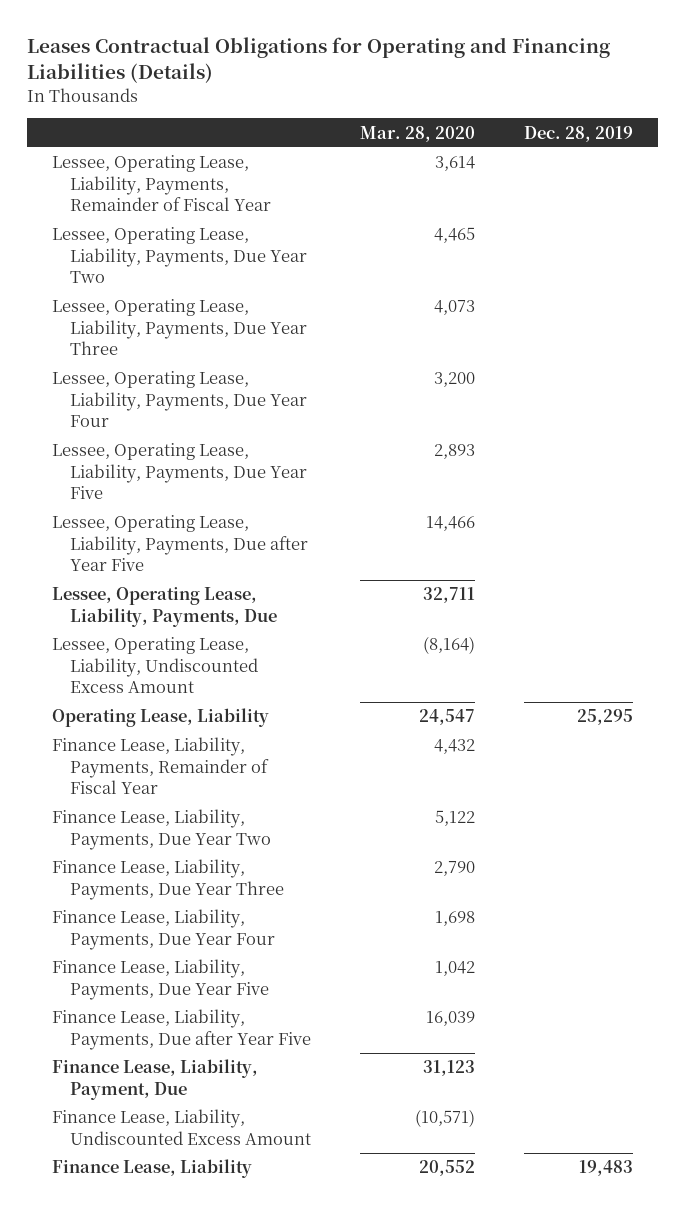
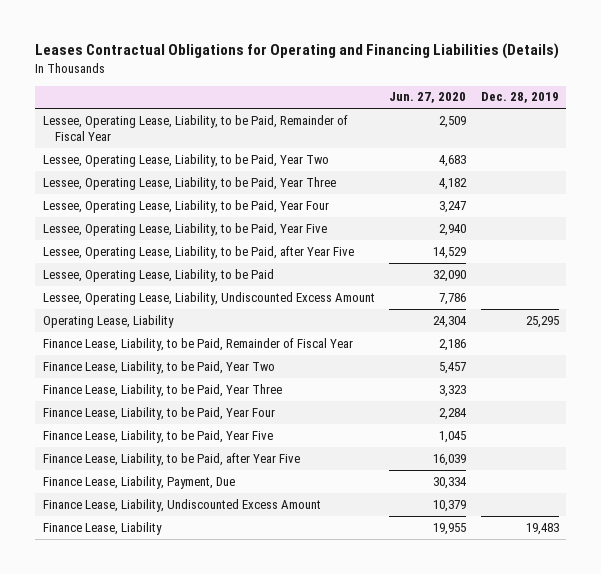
[359,125,475,142] Mar. 28, 2020 -> none
none -> [389,92,467,104] Jun. 27, 2020
[52,155,271,212] Lessee, Operating Lease, Liability, Payments, Remainder of Fiscal Year -> [42,114,348,141] Lessee, Operating Lease, Liability, to be Paid, Remainder of Fiscal Year
[52,227,307,284] Lessee, Operating Lease, Liability, Payments, Due Year Two -> [42,153,329,167] Lessee, Operating Lease, Liability, to be Paid, Year Two
[52,299,307,356] Lessee, Operating Lease, Liability, Payments, Due Year Three -> [42,176,336,190] Lessee, Operating Lease, Liability, to be Paid, Year Three
[52,371,307,428] Lessee, Operating Lease, Liability, Payments, Due Year Four -> [42,199,329,213] Lessee, Operating Lease, Liability, to be Paid, Year Four
[52,443,307,500] Lessee, Operating Lease, Liability, Payments, Due Year Five -> [42,222,327,236] Lessee, Operating Lease, Liability, to be Paid, Year Five
[52,515,308,572] Lessee, Operating Lease, Liability, Payments, Due after Year Five -> [42,245,354,259] Lessee, Operating Lease, Liability, to be Paid, after Year Five
[52,587,277,627] Lessee, Operating Lease, Liability, Payments, Due -> [42,268,274,282] Lessee, Operating Lease, Liability, to be Paid
[52,737,269,795] Finance Lease, Liability, Payments, Remainder of Fiscal Year -> [42,337,353,351] Finance Lease, Liability, to be Paid, Remainder of Fiscal Year
[52,809,271,850] Finance Lease, Liability, Payments, Due Year Two -> [42,360,275,374] Finance Lease, Liability, to be Paid, Year Two
[52,859,284,900] Finance Lease, Liability, Payments, Due Year Three -> [42,383,282,397] Finance Lease, Liability, to be Paid, Year Three
[52,909,275,950] Finance Lease, Liability, Payments, Due Year Four -> [42,406,275,420] Finance Lease, Liability, to be Paid, Year Four
[52,959,269,1000] Finance Lease, Liability, Payments, Due Year Five -> [42,429,273,443] Finance Lease, Liability, to be Paid, Year Five
[52,1009,311,1050] Finance Lease, Liability, Payments, Due after Year Five -> [42,452,300,466] Finance Lease, Liability, to be Paid, after Year Five

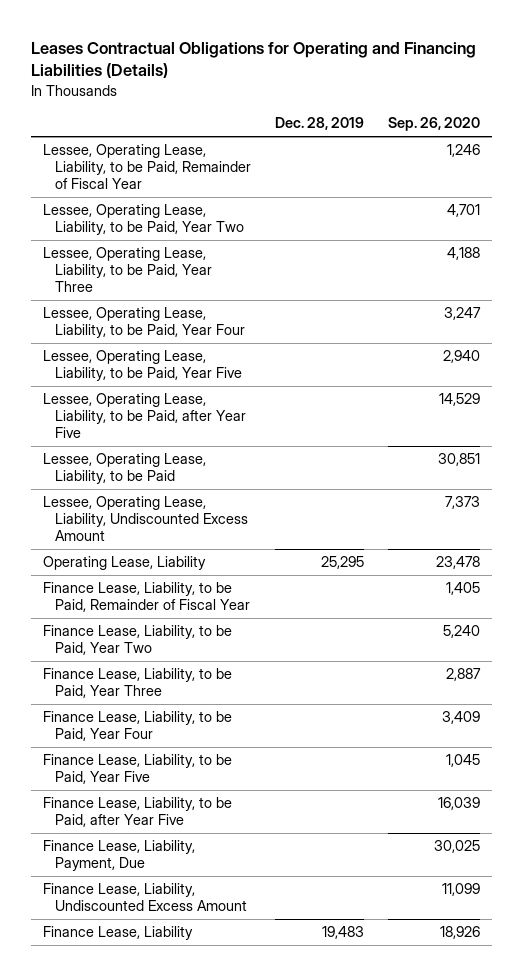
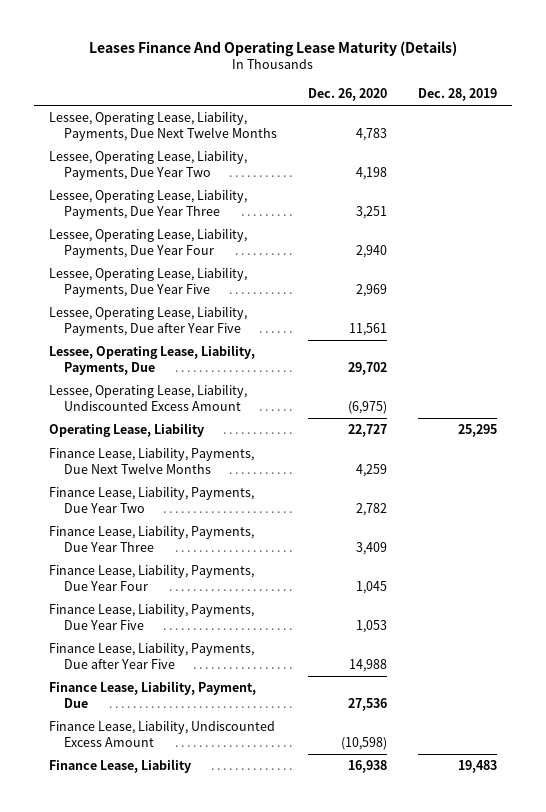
[31,41,477,79] Leases Contractual Obligations for Operating and Financing Liabilities (Details) -> [89,40,458,57] Leases Finance And Operating Lease Maturity (Details)
[387,117,480,132] Sep. 26, 2020 -> none
none -> [307,88,387,102] Dec. 26, 2020
[43,144,251,190] Lessee, Operating Lease, Liability, to be Paid, Remainder of Fiscal Year -> none
none -> [49,111,277,141] Lessee, Operating Lease, Liability, Payments, Due Next Twelve Months
[43,204,244,236] Lessee, Operating Lease, Liability, to be Paid, Year Two -> [49,150,248,180] Lessee, Operating Lease, Liability, Payments, Due Year Two
[43,247,212,293] Lessee, Operating Lease, Liability, to be Paid, Year Three -> [49,189,248,219] Lessee, Operating Lease, Liability, Payments, Due Year Three
[43,307,245,339] Lessee, Operating Lease, Liability, to be Paid, Year Four -> [49,228,248,258] Lessee, Operating Lease, Liability, Payments, Due Year Four
[43,350,242,382] Lessee, Operating Lease, Liability, to be Paid, Year Five -> [49,267,248,297] Lessee, Operating Lease, Liability, Payments, Due Year Five
[43,393,246,439] Lessee, Operating Lease, Liability, to be Paid, after Year Five -> [49,306,248,336] Lessee, Operating Lease, Liability, Payments, Due after Year Five
[43,453,207,485] Lessee, Operating Lease, Liability, to be Paid -> [49,345,256,375] Lessee, Operating Lease, Liability, Payments, Due
[43,582,250,613] Finance Lease, Liability, to be Paid, Remainder of Fiscal Year -> none
none -> [49,447,255,474] Finance Lease, Liability, Payments, Due Next Twelve Months
[43,625,233,656] Finance Lease, Liability, to be Paid, Year Two -> [49,486,255,513] Finance Lease, Liability, Payments, Due Year Two
[43,668,233,699] Finance Lease, Liability, to be Paid, Year Three -> [49,525,255,552] Finance Lease, Liability, Payments, Due Year Three
[43,711,233,742] Finance Lease, Liability, to be Paid, Year Four -> [49,564,255,591] Finance Lease, Liability, Payments, Due Year Four
[43,754,233,785] Finance Lease, Liability, to be Paid, Year Five -> [49,603,255,630] Finance Lease, Liability, Payments, Due Year Five
[43,797,233,828] Finance Lease, Liability, to be Paid, after Year Five -> [49,642,255,669] Finance Lease, Liability, Payments, Due after Year Five

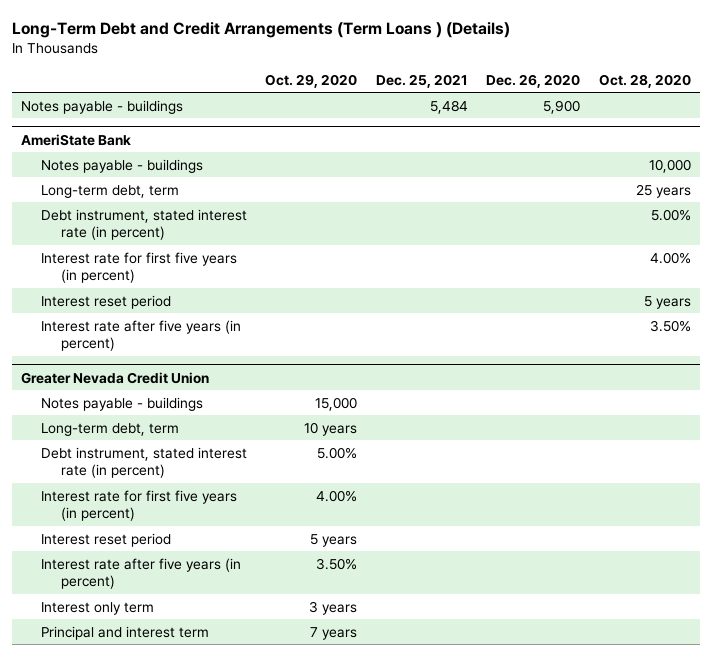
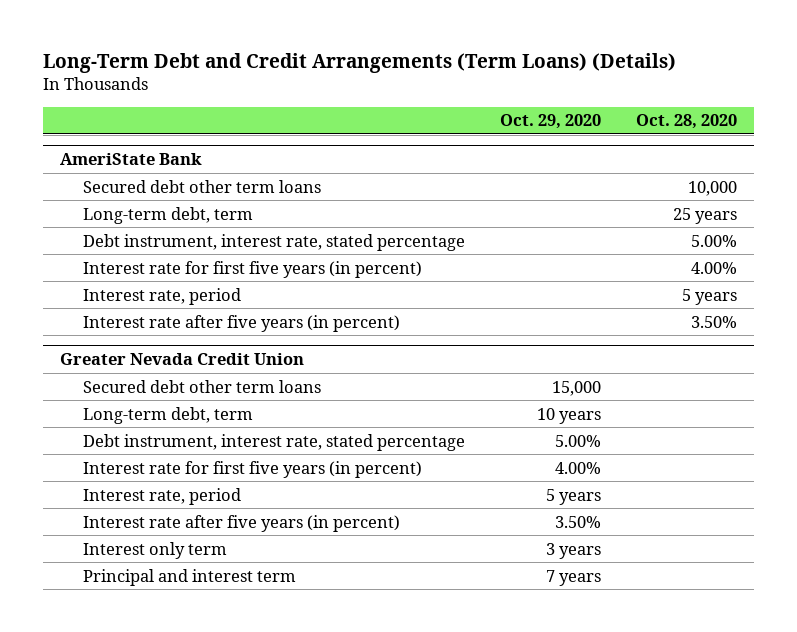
[11,21,510,38] Long-Term Debt and Credit Arrangements (Term Loans ) (Details) -> [42,53,676,74] Long-Term Debt and Credit Arrangements (Term Loans) (Details)
[375,73,468,88] Dec. 25, 2021 -> none
[486,73,581,88] Dec. 26, 2020 -> none
[21,99,184,114] Notes payable - buildings -> none
[40,158,203,173] Notes payable - buildings -> none
none -> [82,179,321,193] Secured debt other term loans
[40,208,247,241] Debt instrument, stated interest rate (in percent) -> [82,233,465,251] Debt instrument, interest rate, stated percentage
[40,294,171,309] Interest reset period -> [82,287,241,305] Interest rate, period
[40,396,203,411] Notes payable - buildings -> none
none -> [82,379,321,393] Secured debt other term loans
[40,446,247,479] Debt instrument, stated interest rate (in percent) -> [82,433,465,451] Debt instrument, interest rate, stated percentage
[40,532,171,547] Interest reset period -> [82,487,241,505] Interest rate, period

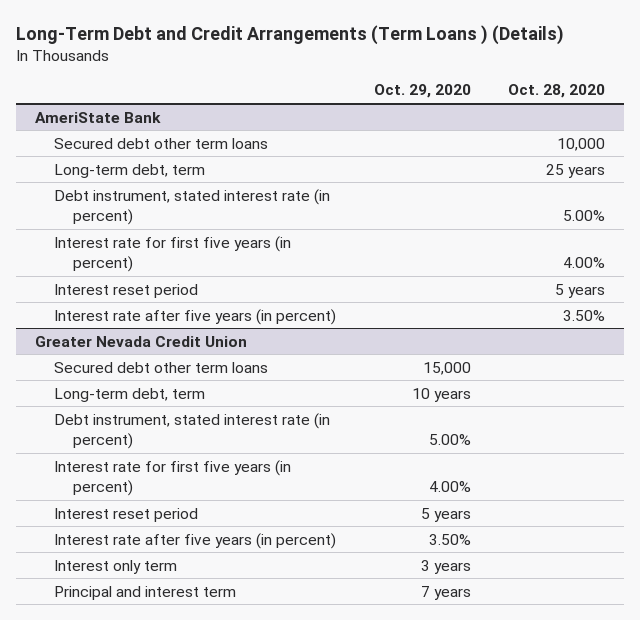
[42,53,676,74] Long-Term Debt and Credit Arrangements (Term Loans) (Details) -> [16,25,565,46] Long-Term Debt and Credit Arrangements (Term Loans ) (Details)
[82,233,465,251] Debt instrument, interest rate, stated percentage -> [53,188,330,225] Debt instrument, stated interest rate (in percent)
[82,287,241,305] Interest rate, period -> [53,283,198,298] Interest reset period
[82,433,465,451] Debt instrument, interest rate, stated percentage -> [53,412,330,449] Debt instrument, stated interest rate (in percent)
[82,487,241,505] Interest rate, period -> [53,507,198,522] Interest reset period

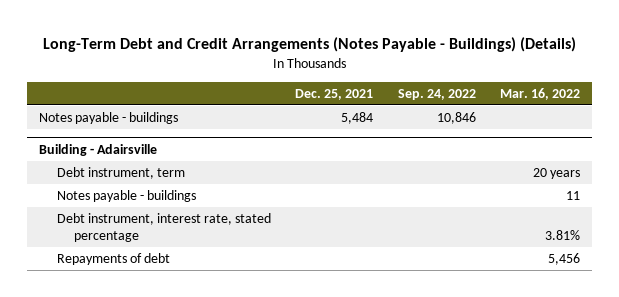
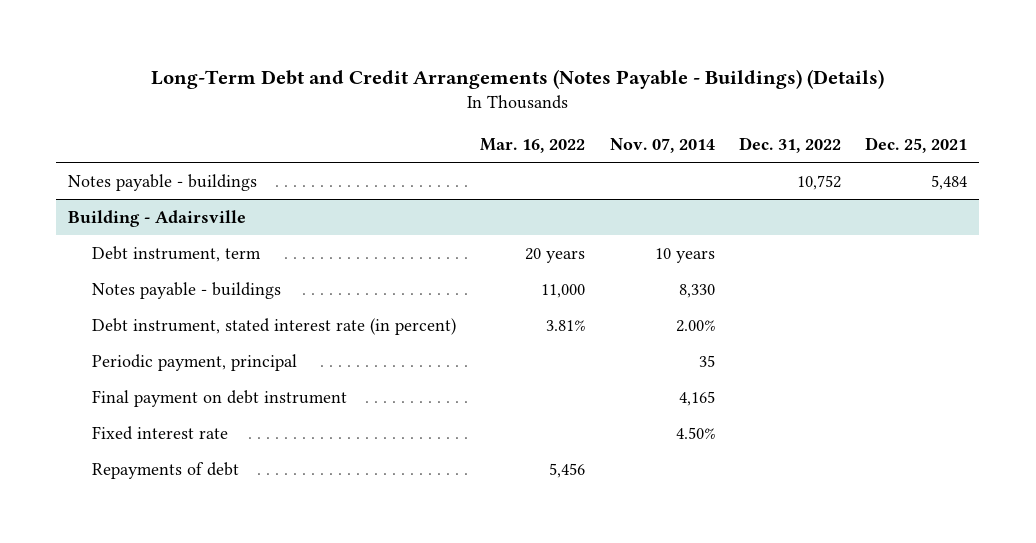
[397,88,476,100] Sep. 24, 2022 -> none
none -> [609,138,715,154] Nov. 07, 2014
none -> [738,137,841,154] Dec. 31, 2022
[565,191,580,201] 11 -> [541,283,586,298] 11,000
[56,213,271,243] Debt instrument, interest rate, stated percentage -> [91,317,456,335] Debt instrument, stated interest rate (in percent)
none -> [91,353,297,371] Periodic payment, principal
none -> [91,389,347,407] Final payment on debt instrument
none -> [91,425,228,440] Fixed interest rate

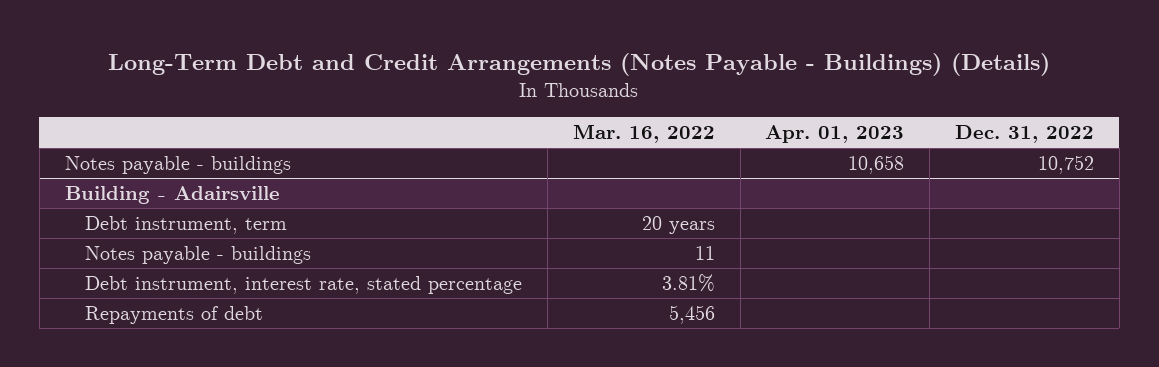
[609,138,715,154] Nov. 07, 2014 -> none
[865,137,968,154] Dec. 25, 2021 -> none
none -> [765,124,905,143] Apr. 01, 2023
[91,353,297,371] Periodic payment, principal -> none
[91,389,347,407] Final payment on debt instrument -> none
[91,425,228,440] Fixed interest rate -> none
[541,283,586,298] 11,000 -> [694,245,715,260] 11
[91,317,456,335] Debt instrument, stated interest rate (in percent) -> [85,275,523,294] Debt instrument, interest rate, stated percentage

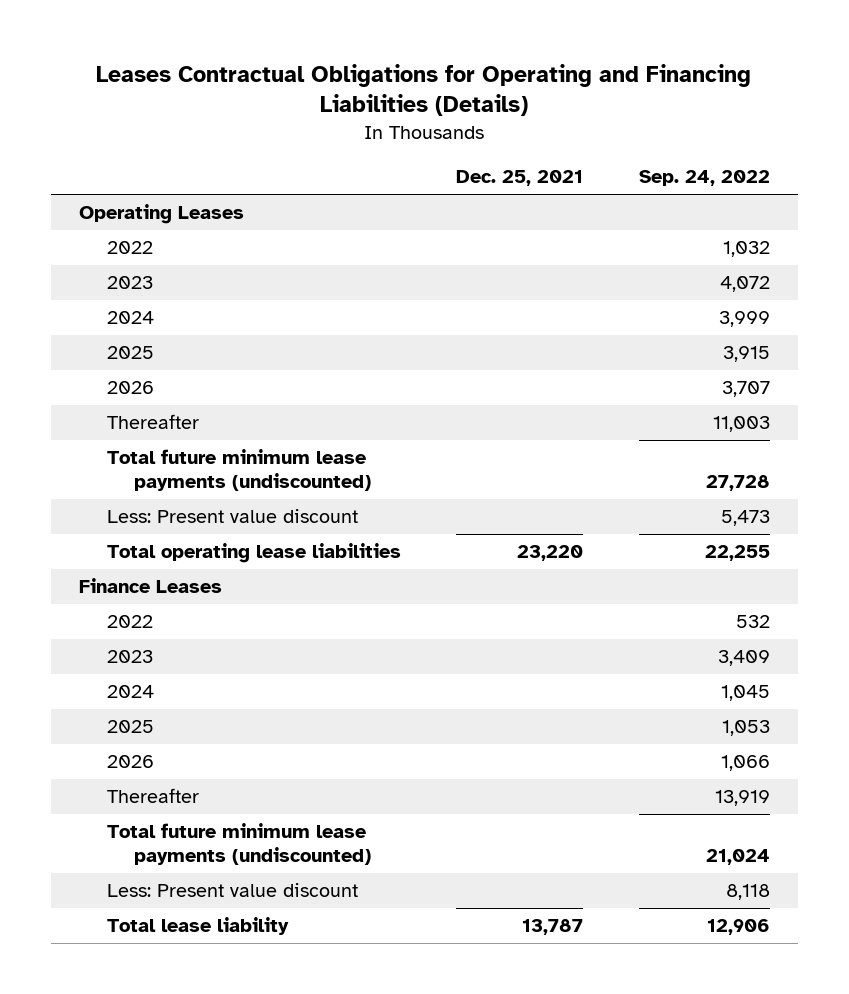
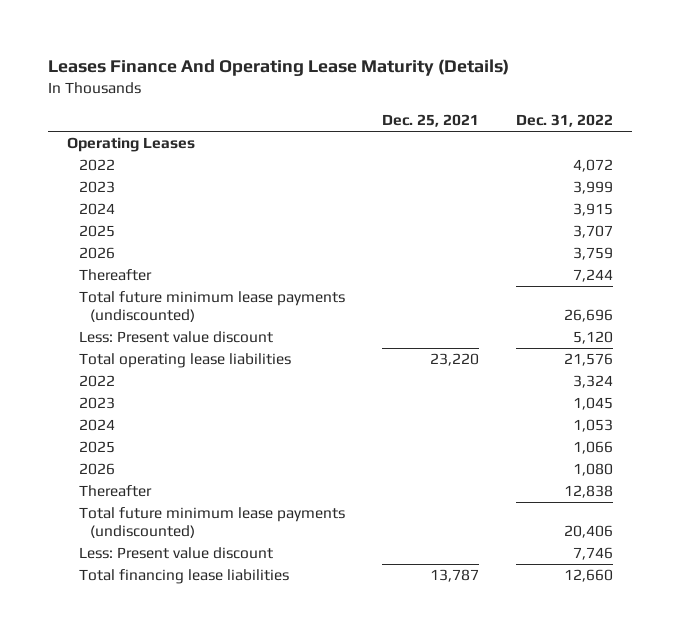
[96,63,752,117] Leases Contractual Obligations for Operating and Financing Liabilities (Details) -> [48,59,510,77] Leases Finance And Operating Lease Maturity (Details)
[639,170,771,187] Sep. 24, 2022 -> none
none -> [516,114,614,128] Dec. 31, 2022
[78,578,222,594] Finance Leases -> none
[106,917,289,936] Total lease liability -> [78,569,289,585] Total financing lease liabilities

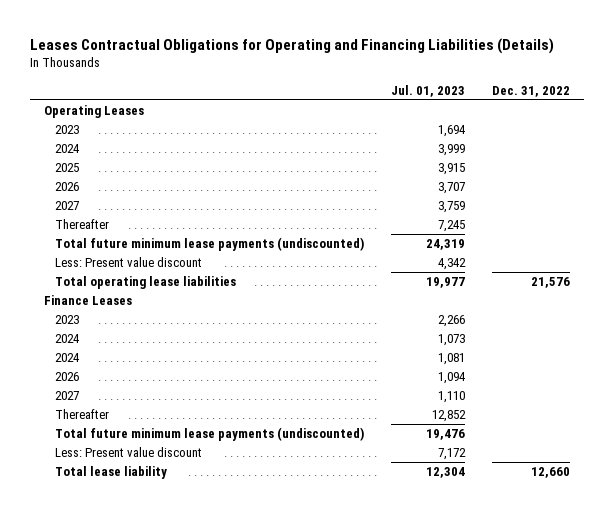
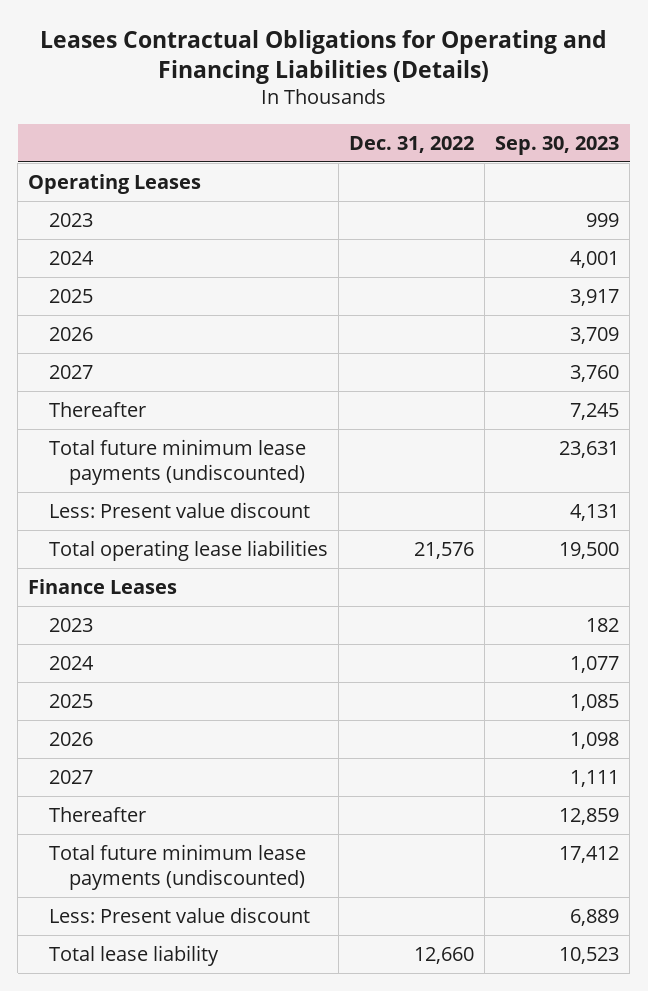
[390,84,465,97] Jul. 01, 2023 -> none
none -> [495,135,620,155] Sep. 30, 2023
[54,353,80,363] 2024 -> [48,693,93,708] 2025

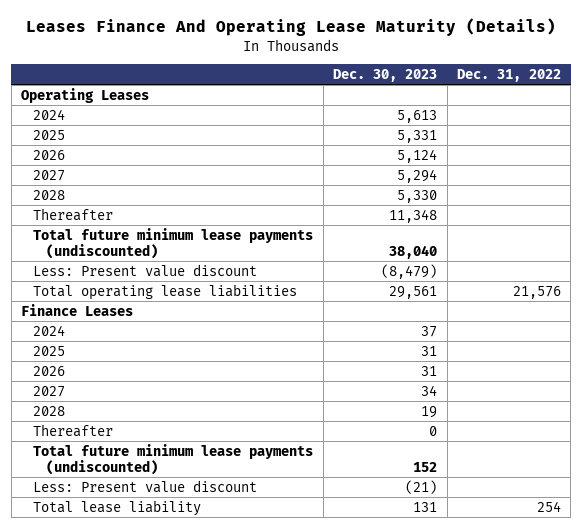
[39,29,607,85] Leases Contractual Obligations for Operating and Financing Liabilities (Details) -> [26,18,557,37] Leases Finance And Operating Lease Maturity (Details)
[495,135,620,155] Sep. 30, 2023 -> none
none -> [333,69,438,83] Dec. 30, 2023
[48,212,93,227] 2023 -> none
none -> [33,189,66,200] 2028
[48,617,93,632] 2023 -> none
none -> [33,405,66,416] 2028
[413,946,474,964] 12,660 -> [537,500,562,512] 254

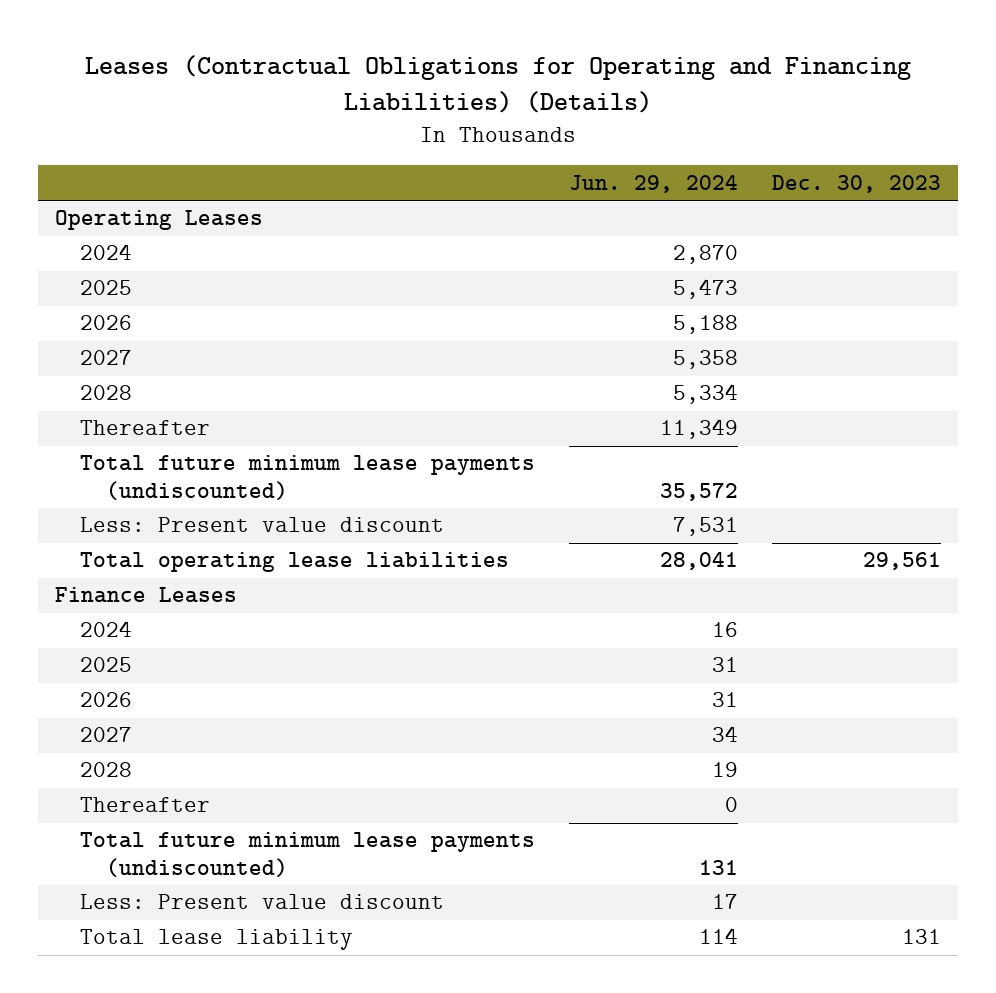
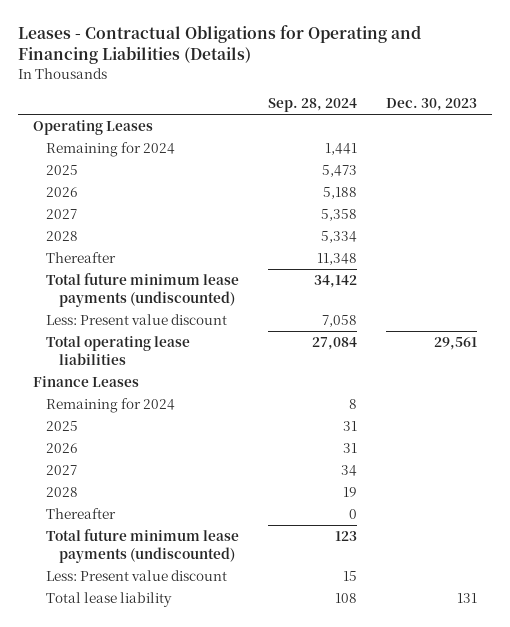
[84,55,911,114] Leases (Contractual Obligations for Operating and Financing Liabilities) (Details) -> [18,25,422,65] Leases - Contractual Obligations for Operating and Financing Liabilities (Details)
[569,174,739,193] Jun. 29, 2024 -> none
none -> [268,98,358,113] Sep. 28, 2024
[80,244,133,261] 2024 -> [46,142,176,158] Remaining for 2024
[80,621,133,638] 2024 -> [46,398,176,414] Remaining for 2024

